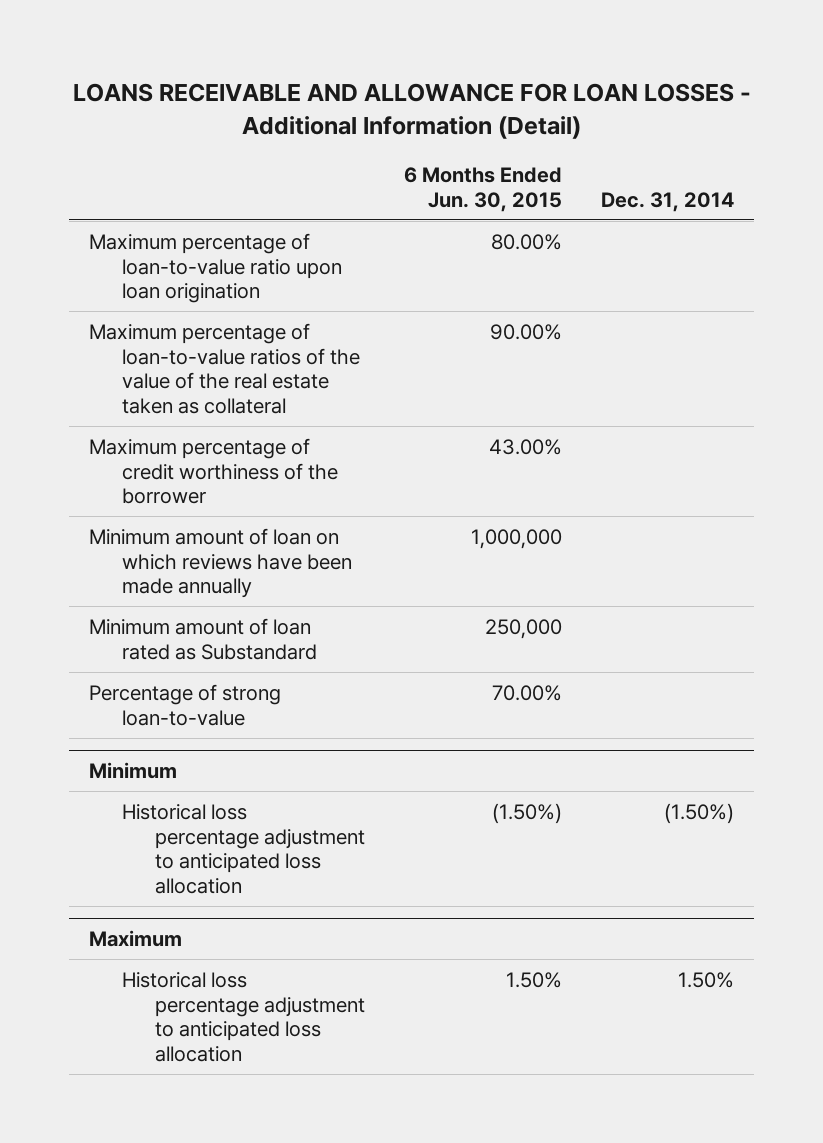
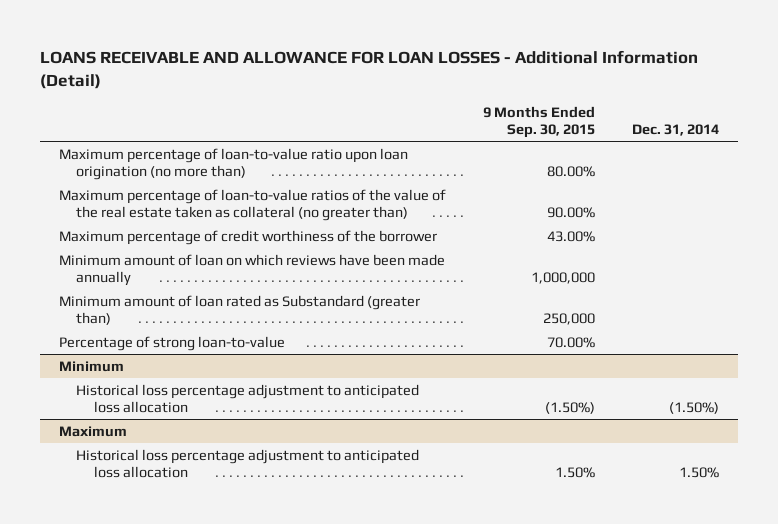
[404,166,563,212] 6 Months Ended Jun. 30, 2015 -> none
none -> [483,106,596,138] 9 Months Ended Sep. 30, 2015
[89,232,342,304] Maximum percentage of loan-to-value ratio upon loan origination -> [58,147,408,180] Maximum percentage of loan-to-value ratio upon loan origination (no more than)
[89,322,360,415] Maximum percentage of loan-to-value ratios of the value of the real estate taken as collateral -> [58,188,446,221] Maximum percentage of loan-to-value ratios of the value of the real estate taken as collateral (no greater than)
[89,617,317,660] Minimum amount of loan rated as Substandard -> [58,294,420,325] Minimum amount of loan rated as Substandard (greater than)

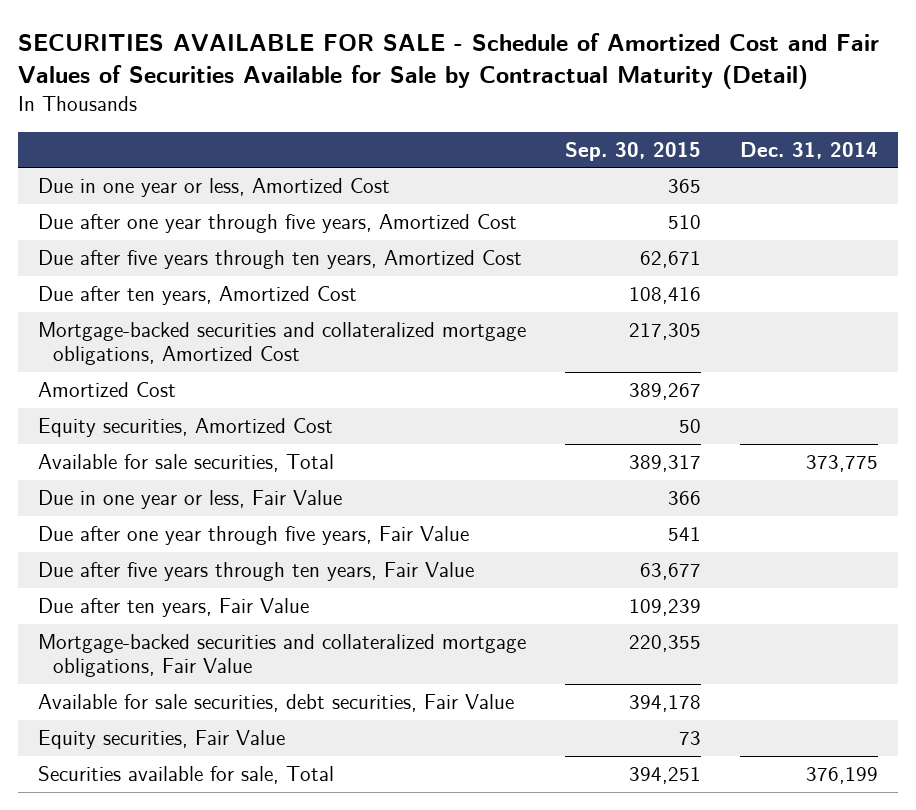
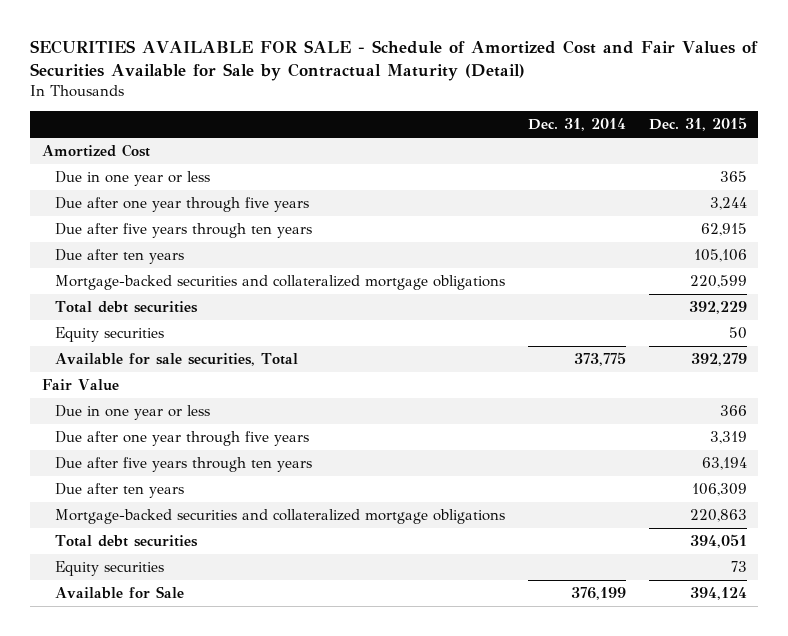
[565,141,702,161] Sep. 30, 2015 -> none
none -> [648,117,747,132] Dec. 31, 2015
[38,178,391,198] Due in one year or less, Amortized Cost -> none
[38,214,518,234] Due after one year through five years, Amortized Cost -> none
[38,250,523,270] Due after five years through ten years, Amortized Cost -> none
[38,286,358,306] Due after ten years, Amortized Cost -> none
[38,322,527,366] Mortgage-backed securities and collateralized mortgage obligations, Amortized Cost -> none
none -> [55,171,211,187] Due in one year or less
none -> [55,197,310,213] Due after one year through five years
none -> [55,223,313,239] Due after five years through ten years
none -> [55,249,185,265] Due after ten years
none -> [55,275,506,291] Mortgage-backed securities and collateralized mortgage obligations
none -> [55,301,199,314] Total debt securities
[38,418,334,438] Equity securities, Amortized Cost -> [55,327,165,343] Equity securities
none -> [41,379,119,392] Fair Value
[38,490,343,510] Due in one year or less, Fair Value -> [55,405,211,421] Due in one year or less
[38,526,470,546] Due after one year through five years, Fair Value -> [55,431,310,447] Due after one year through five years
[38,562,475,582] Due after five years through ten years, Fair Value -> [55,457,313,473] Due after five years through ten years
[38,598,310,618] Due after ten years, Fair Value -> [55,483,185,499] Due after ten years
[38,634,527,678] Mortgage-backed securities and collateralized mortgage obligations, Fair Value -> [55,509,506,525] Mortgage-backed securities and collateralized mortgage obligations
[38,694,515,713] Available for sale securities, debt securities, Fair Value -> [55,535,199,548] Total debt securities
[38,730,286,750] Equity securities, Fair Value -> [55,561,165,577] Equity securities
[38,766,335,785] Securities available for sale, Total -> [55,586,185,600] Available for Sale

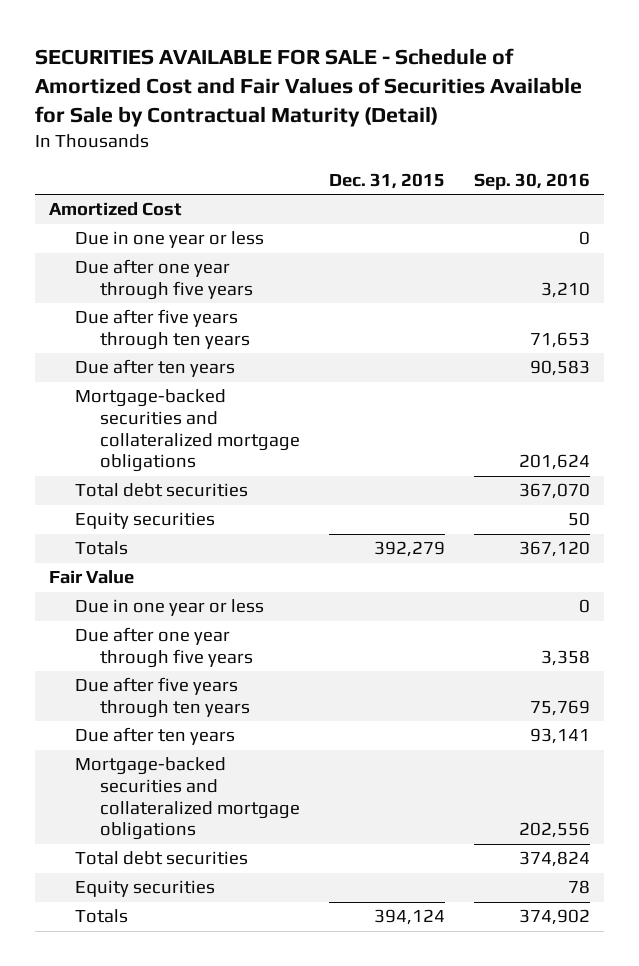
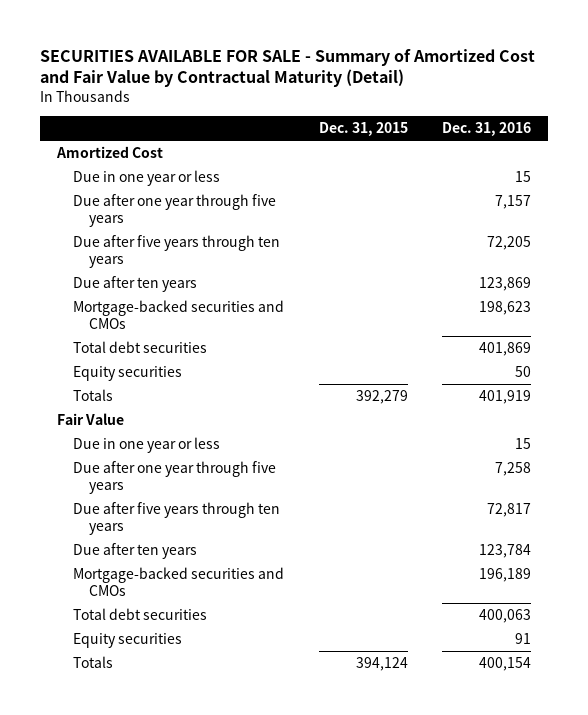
[34,47,582,127] SECURITIES AVAILABLE FOR SALE - Schedule of Amortized Cost and Fair Values of Securities Available for Sale by Contractual Maturity (Detail) -> [39,48,535,88] SECURITIES AVAILABLE FOR SALE - Summary of Amortized Cost and Fair Value by Contractual Maturity (Detail)
[473,172,590,190] Sep. 30, 2016 -> none
none -> [442,122,532,137] Dec. 31, 2016
[74,389,301,473] Mortgage-backed securities and collateralized mortgage obligations -> [73,300,285,329] Mortgage-backed securities and CMOs
[74,757,301,841] Mortgage-backed securities and collateralized mortgage obligations -> [73,567,285,596] Mortgage-backed securities and CMOs

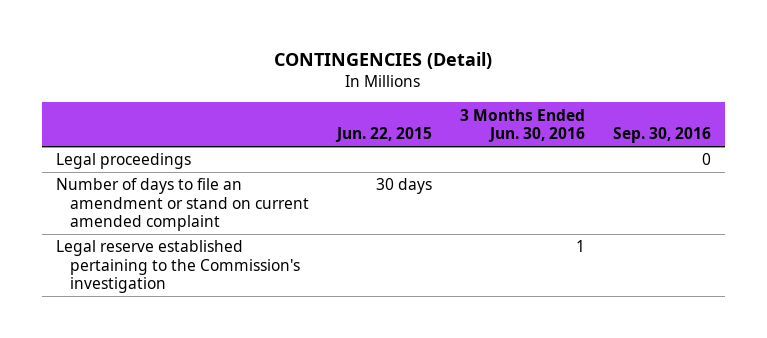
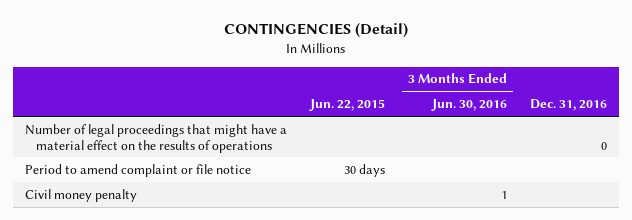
[612,127,711,144] Sep. 30, 2016 -> none
none -> [530,99,608,112] Dec. 31, 2016
[55,153,191,170] Legal proceedings -> [24,123,287,153] Number of legal proceedings that might have a material effect on the results of operations
[55,178,310,232] Number of days to file an amendment or stand on current amended complaint -> [24,163,251,177] Period to amend complaint or file notice
[55,240,301,294] Legal reserve established pertaining to the Commission's investigation -> [24,188,137,202] Civil money penalty

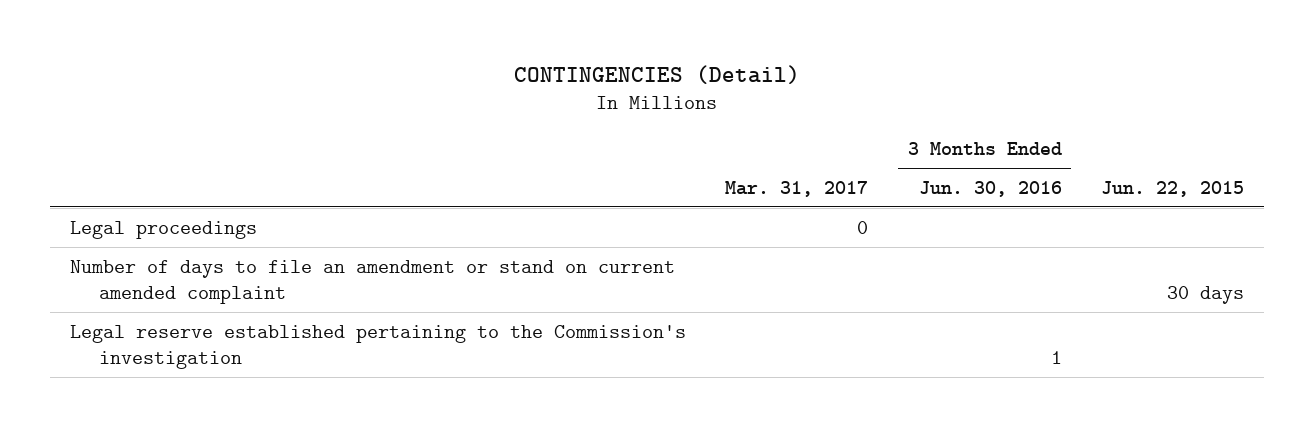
[530,99,608,112] Dec. 31, 2016 -> none
none -> [725,180,869,197] Mar. 31, 2017
[24,123,287,153] Number of legal proceedings that might have a material effect on the results of operations -> [69,220,257,239] Legal proceedings
[24,163,251,177] Period to amend complaint or file notice -> [69,259,675,304] Number of days to file an amendment or stand on current amended complaint
[24,188,137,202] Civil money penalty -> [69,324,686,369] Legal reserve established pertaining to the Commission's investigation

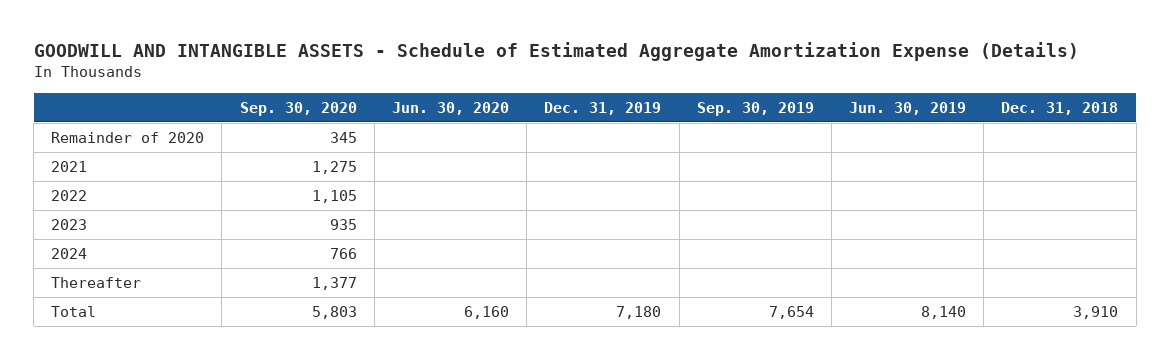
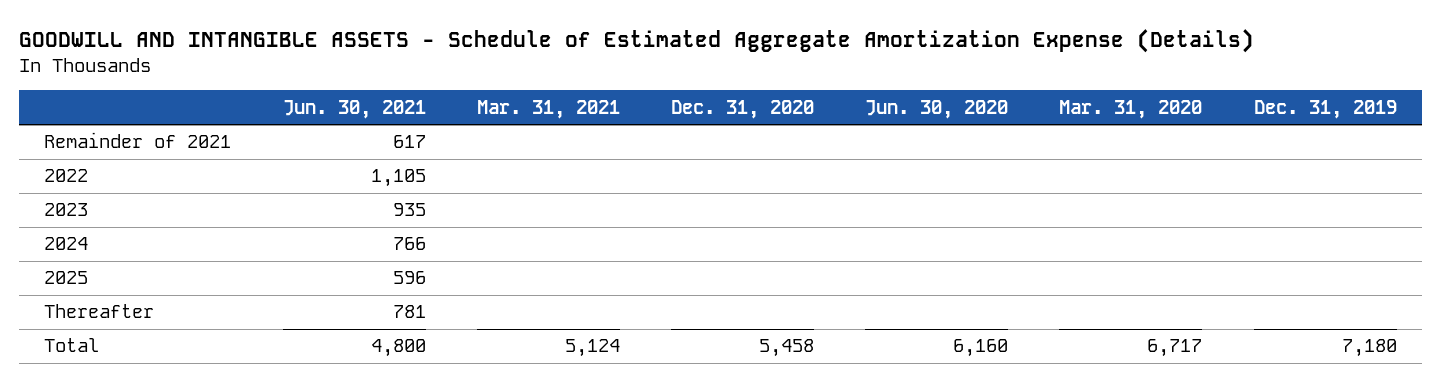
[239,101,357,116] Sep. 30, 2020 -> none
[696,101,814,116] Sep. 30, 2019 -> none
[849,101,967,115] Jun. 30, 2019 -> none
[1001,101,1119,115] Dec. 31, 2018 -> none
none -> [282,99,426,119] Jun. 30, 2021
none -> [476,99,620,119] Mar. 31, 2021
none -> [671,99,815,119] Dec. 31, 2020
none -> [1059,99,1203,119] Mar. 31, 2020
[51,161,88,173] 2021 -> none
[51,132,205,144] Remainder of 2020 -> [44,132,232,149] Remainder of 2021
none -> [44,271,89,285] 2025

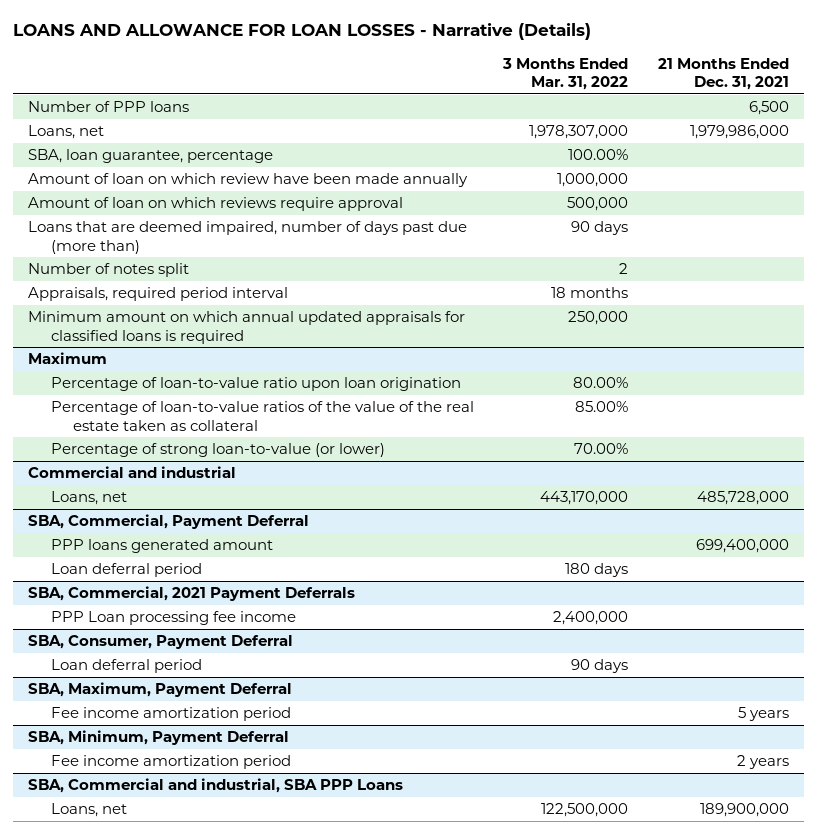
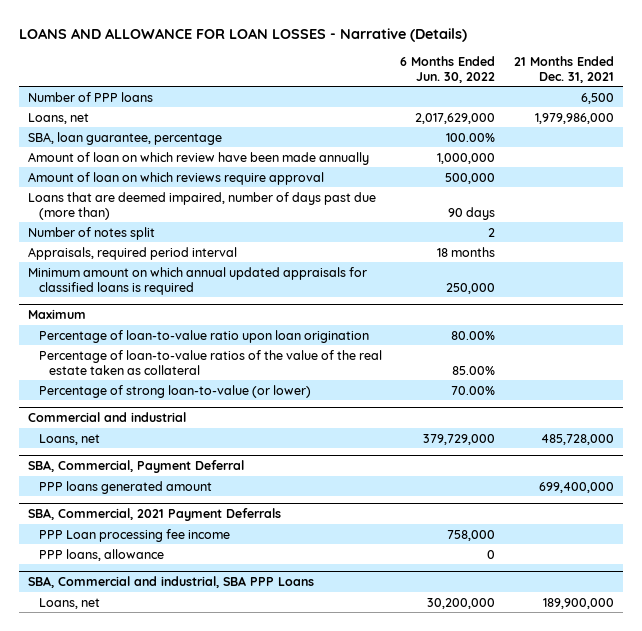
[502,57,629,90] 3 Months Ended Mar. 31, 2022 -> none
none -> [400,55,496,83] 6 Months Ended Jun. 30, 2022
[50,563,202,578] Loan deferral period -> none
[27,635,293,650] SBA, Consumer, Payment Deferral -> none
[50,659,202,674] Loan deferral period -> none
[27,682,292,698] SBA, Maximum, Payment Deferral -> none
[50,707,291,722] Fee income amortization period -> none
[27,730,289,746] SBA, Minimum, Payment Deferral -> none
[50,755,291,770] Fee income amortization period -> none
none -> [38,548,164,561] PPP loans, allowance

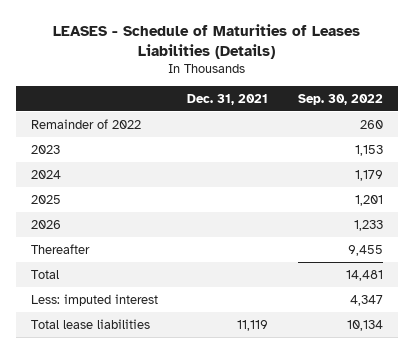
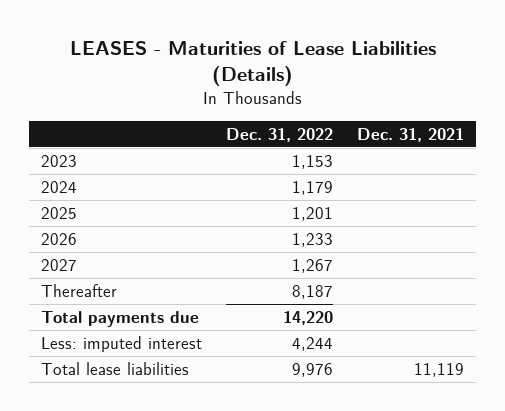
[52,23,360,59] LEASES - Schedule of Maturities of Leases Liabilities (Details) -> [69,40,436,87] LEASES - Maturities of Lease Liabilities (Details)
[297,93,383,105] Sep. 30, 2022 -> none
none -> [226,127,334,142] Dec. 31, 2022
[30,118,141,129] Remainder of 2022 -> none
none -> [40,258,77,271] 2027
[30,269,59,279] Total -> [40,310,199,327] Total payments due

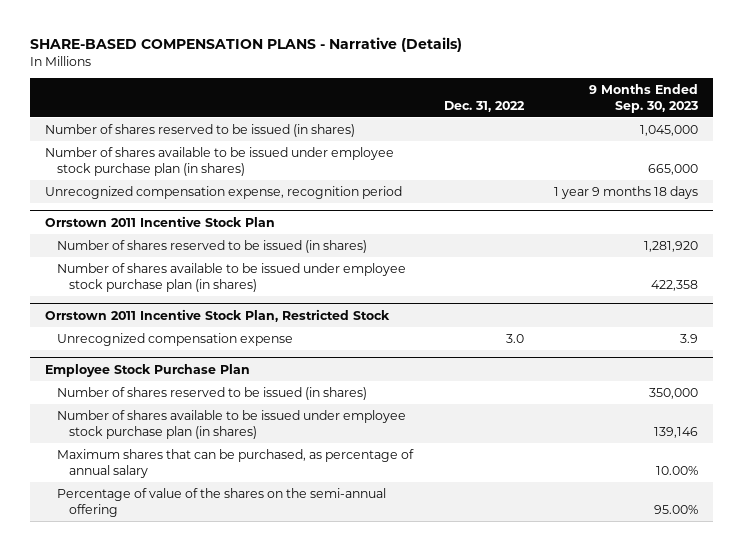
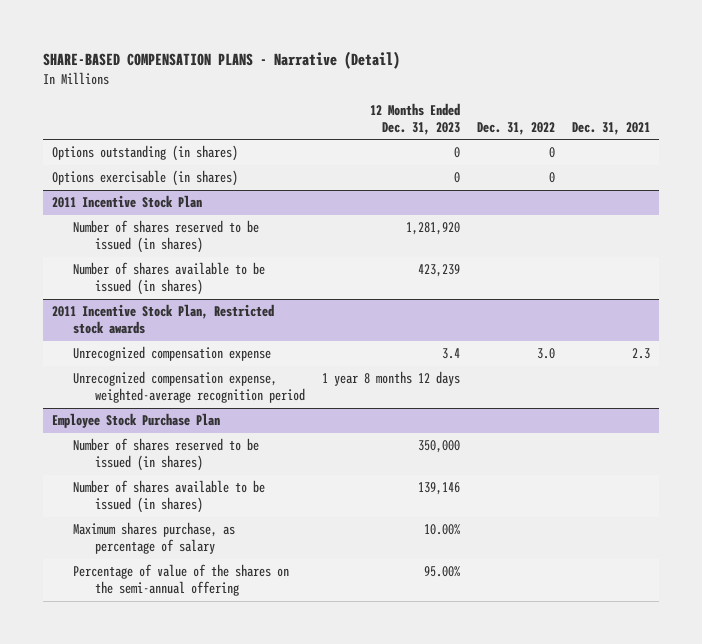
[30,37,463,53] SHARE-BASED COMPENSATION PLANS - Narrative (Details) -> [43,50,401,69] SHARE-BASED COMPENSATION PLANS - Narrative (Detail)
[588,83,698,113] 9 Months Ended Sep. 30, 2023 -> none
none -> [370,102,461,135] 12 Months Ended Dec. 31, 2023
none -> [572,121,651,135] Dec. 31, 2021
[45,123,356,137] Number of shares reserved to be issued (in shares) -> none
[45,146,395,176] Number of shares available to be issued under employee stock purchase plan (in shares) -> none
[45,185,403,199] Unrecognized compensation expense, recognition period -> none
none -> [51,145,238,162] Options outstanding (in shares)
none -> [51,170,238,187] Options exercisable (in shares)
[45,215,276,227] Orrstown 2011 Incentive Stock Plan -> [51,195,202,209] 2011 Incentive Stock Plan
[57,262,407,292] Number of shares available to be issued under employee stock purchase plan (in shares) -> [73,262,266,296] Number of shares available to be issued (in shares)
[45,308,391,322] Orrstown 2011 Incentive Stock Plan, Restricted Stock -> [51,304,274,335] 2011 Incentive Stock Plan, Restricted stock awards
none -> [73,371,306,404] Unrecognized compensation expense, weighted-average recognition period
[57,409,407,439] Number of shares available to be issued under employee stock purchase plan (in shares) -> [73,480,266,514] Number of shares available to be issued (in shares)
[57,448,415,478] Maximum shares that can be purchased, as percentage of annual salary -> [73,522,236,555] Maximum shares purchase, as percentage of salary

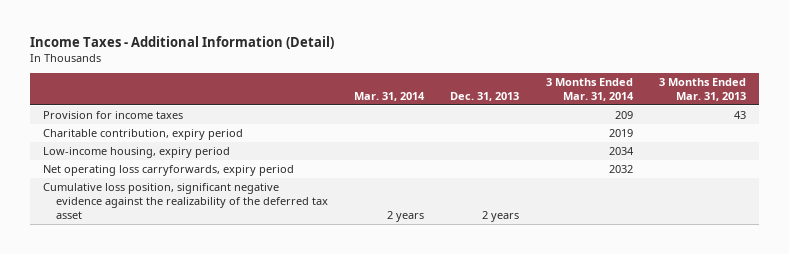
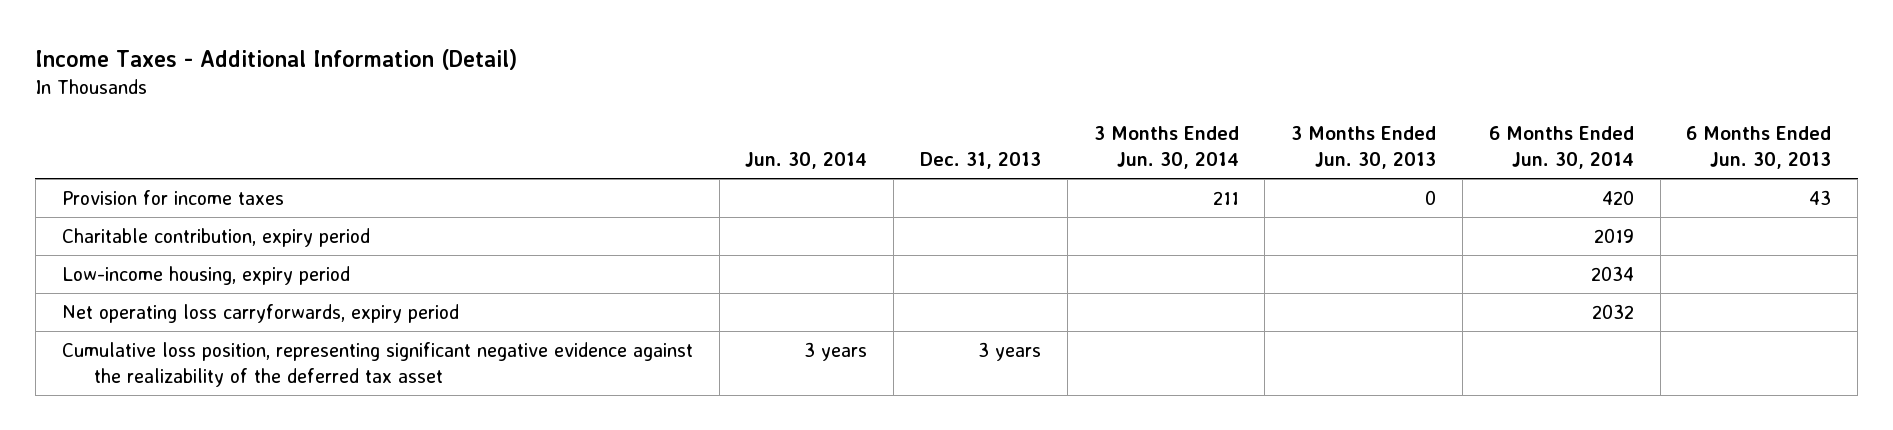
[354,92,426,102] Mar. 31, 2014 -> none
[545,78,634,102] 3 Months Ended Mar. 31, 2014 -> none
[658,78,746,102] 3 Months Ended Mar. 31, 2013 -> none
none -> [745,151,868,169] Jun. 30, 2014
none -> [1093,125,1239,169] 3 Months Ended Jun. 30, 2014
none -> [1291,125,1437,169] 3 Months Ended Jun. 30, 2013
none -> [1488,125,1634,169] 6 Months Ended Jun. 30, 2014
none -> [1686,125,1832,169] 6 Months Ended Jun. 30, 2013
[42,182,328,219] Cumulative loss position, significant negative evidence against the realizability of the deferred tax asset -> [61,341,693,387] Cumulative loss position, representing significant negative evidence against the realizability of the deferred tax asset
[482,210,520,222] 2 years -> [977,341,1041,361] 3 years

